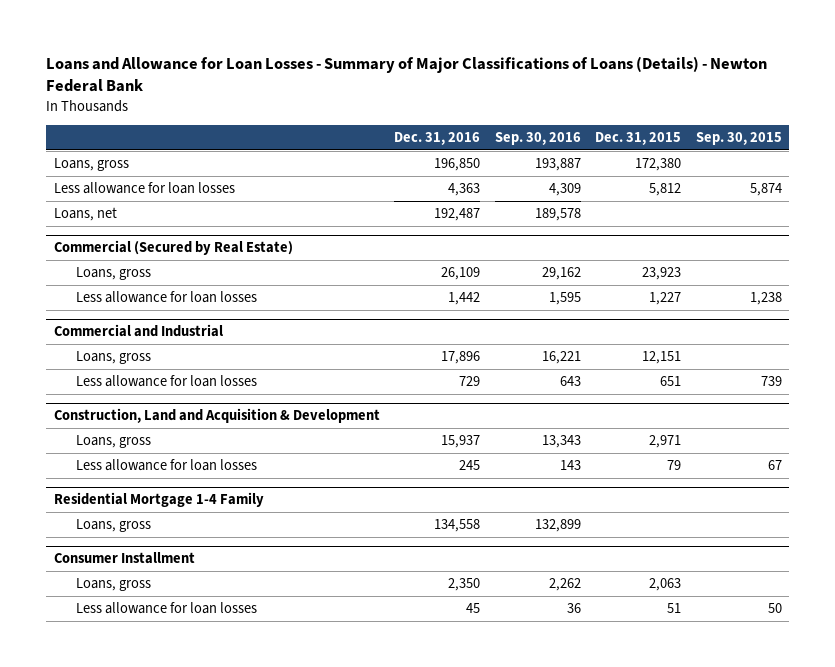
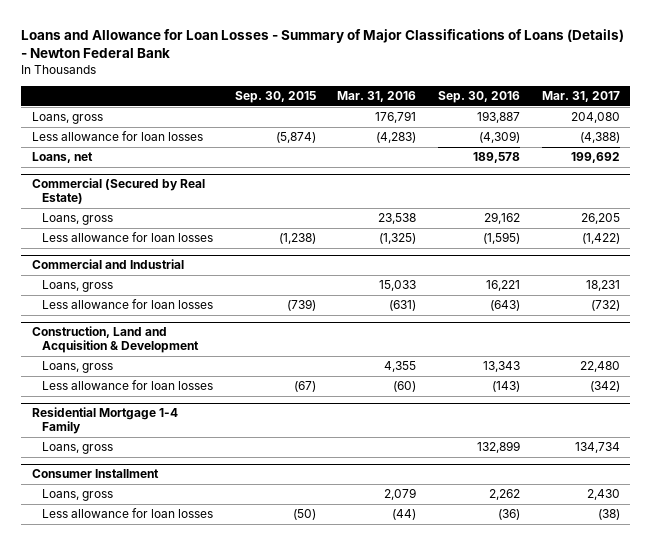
[394,132,481,146] Dec. 31, 2016 -> none
[595,132,682,146] Dec. 31, 2015 -> none
none -> [337,91,417,103] Mar. 31, 2016
none -> [541,91,620,103] Mar. 31, 2017
[548,183,581,197] 4,309 -> [478,131,520,144] (4,309)
[749,183,782,197] 5,874 -> [275,132,316,144] (5,874)
[548,292,581,306] 1,595 -> [482,232,520,245] (1,595)
[749,292,782,306] 1,238 -> [278,233,316,245] (1,238)
[559,376,581,387] 643 -> [489,300,520,312] (643)
[760,376,782,387] 739 -> [286,299,316,312] (739)
[559,460,581,471] 143 -> [491,381,520,393] (143)
[767,460,782,471] 67 -> [293,381,316,393] (67)
[566,603,581,614] 36 -> [497,509,520,521] (36)
[767,603,782,614] 50 -> [292,509,316,521] (50)

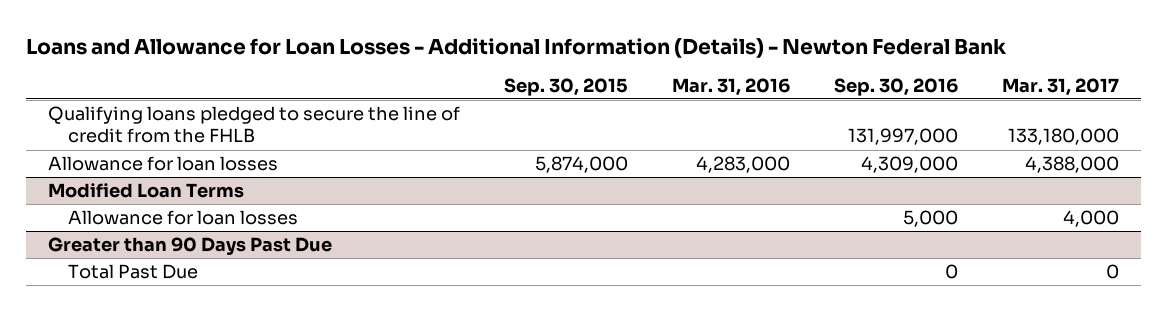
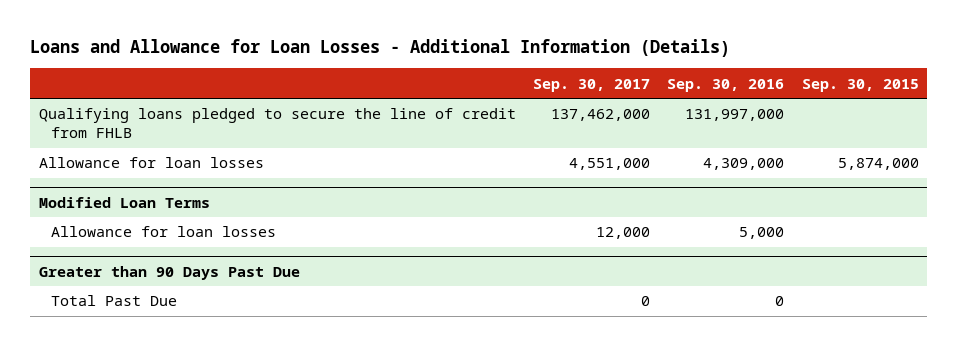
[26,37,1008,58] Loans and Allowance for Loan Losses - Additional Information (Details) - Newton Federal Bank -> [30,39,731,58] Loans and Allowance for Loan Losses - Additional Information (Details)
[672,77,791,96] Mar. 31, 2016 -> none
[1002,77,1120,96] Mar. 31, 2017 -> none
none -> [533,78,651,92] Sep. 30, 2017
[48,106,461,144] Qualifying loans pledged to secure the line of credit from the FHLB -> [38,108,516,139] Qualifying loans pledged to secure the line of credit from FHLB

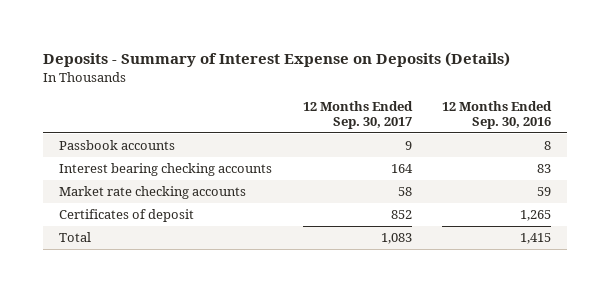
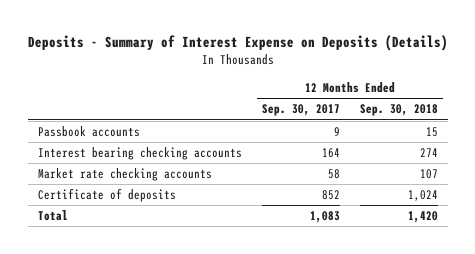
[442,100,553,130] 12 Months Ended Sep. 30, 2016 -> none
none -> [359,104,438,117] Sep. 30, 2018
[58,209,194,223] Certificates of deposit -> [37,188,176,203] Certificate of deposits

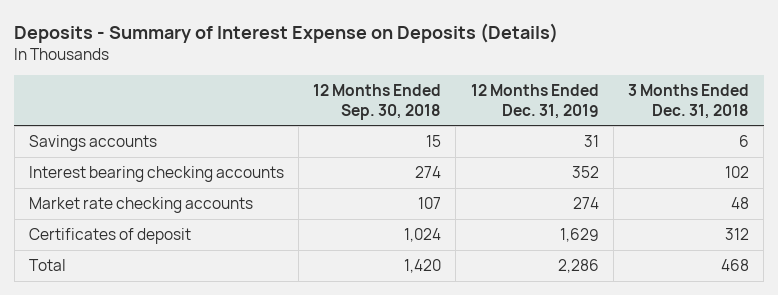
[261,104,340,117] Sep. 30, 2017 -> none
none -> [470,84,599,119] 12 Months Ended Dec. 31, 2019
none -> [627,84,749,119] 3 Months Ended Dec. 31, 2018
[37,126,140,138] Passbook accounts -> [29,135,158,152] Savings accounts
[37,188,176,203] Certificate of deposits -> [29,228,192,245] Certificates of deposit

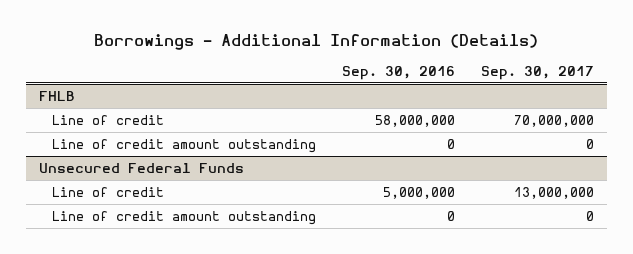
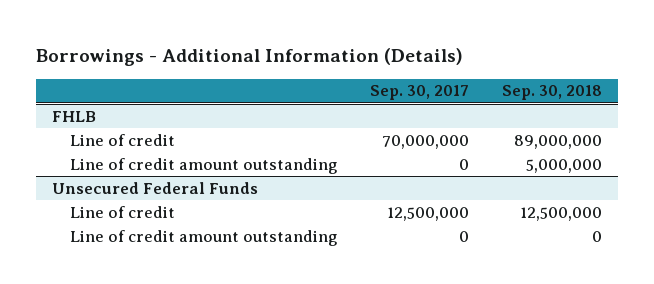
[341,65,455,80] Sep. 30, 2016 -> none
none -> [501,85,602,101] Sep. 30, 2018
[513,187,594,200] 13,000,000 -> [387,206,470,221] 12,500,000

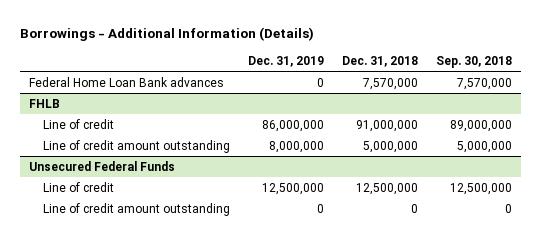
[370,85,470,101] Sep. 30, 2017 -> none
none -> [247,55,324,67] Dec. 31, 2019
none -> [341,55,418,67] Dec. 31, 2018
none -> [28,76,224,87] Federal Home Loan Bank advances

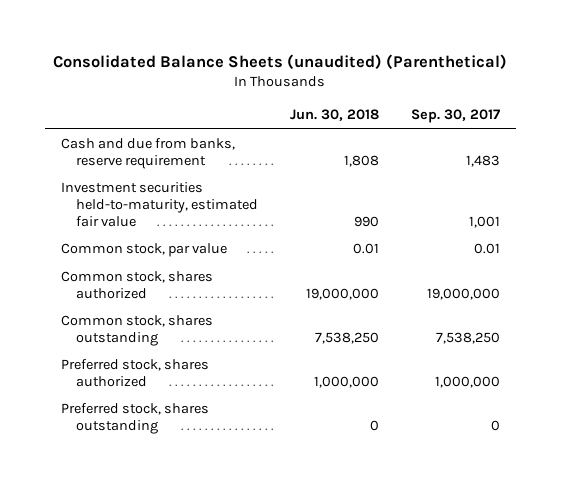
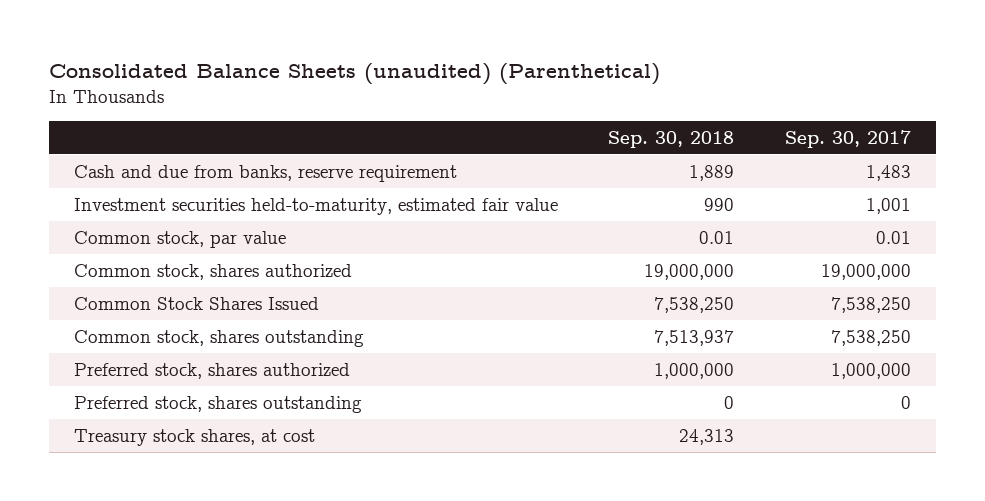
[290,109,380,122] Jun. 30, 2018 -> none
none -> [608,130,735,148] Sep. 30, 2018
none -> [74,296,320,310] Common Stock Shares Issued
none -> [74,428,316,446] Treasury stock shares, at cost

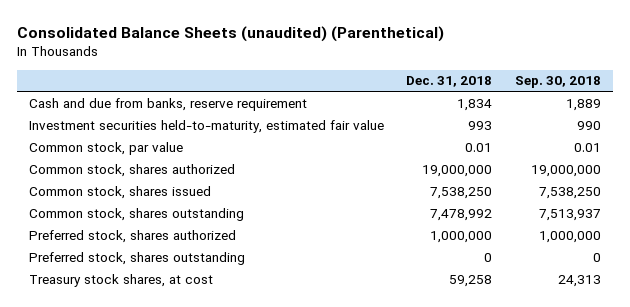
[784,129,911,148] Sep. 30, 2017 -> none
none -> [406,76,493,88] Dec. 31, 2018
[74,296,320,310] Common Stock Shares Issued -> [28,185,211,199] Common stock, shares issued

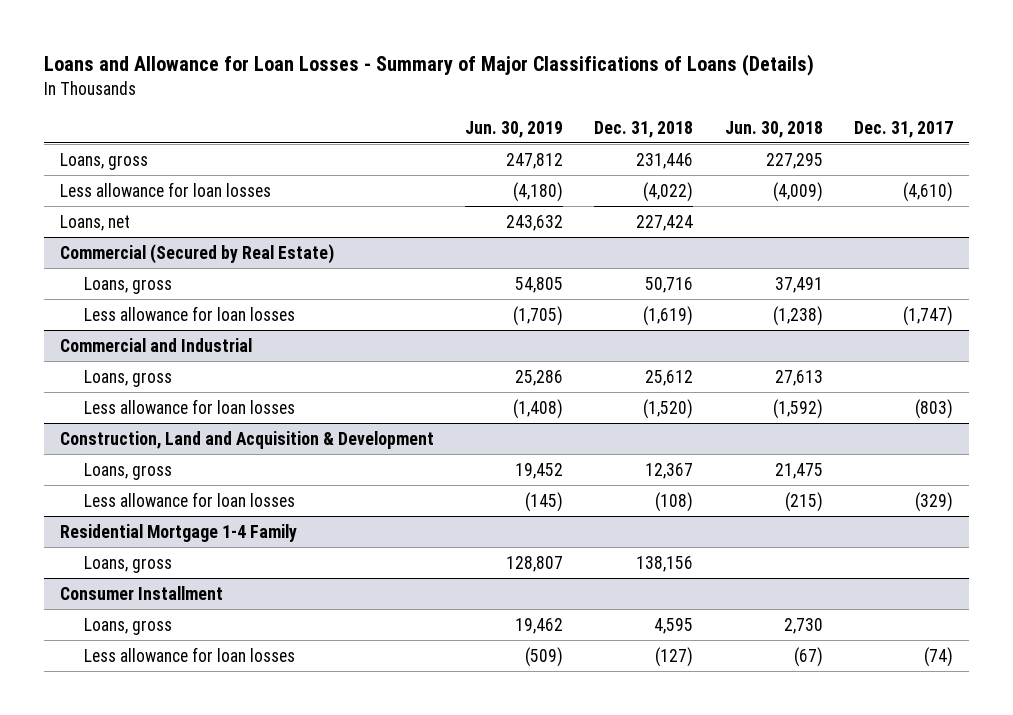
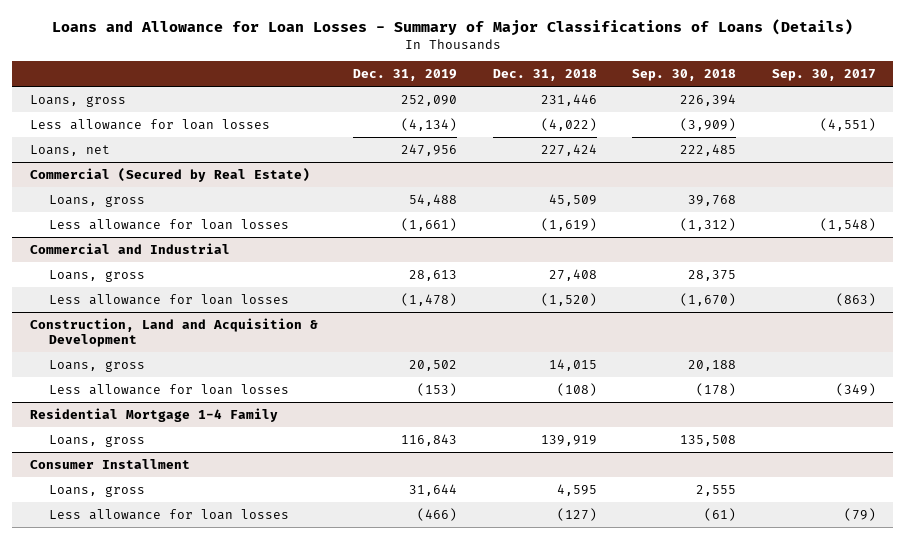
[465,120,564,138] Jun. 30, 2019 -> none
[724,120,823,138] Jun. 30, 2018 -> none
[854,120,954,138] Dec. 31, 2017 -> none
none -> [353,69,458,82] Dec. 31, 2019
none -> [632,69,737,82] Sep. 30, 2018
none -> [771,69,876,82] Sep. 30, 2017
[645,276,694,293] 50,716 -> [548,193,597,206] 45,509
[645,369,694,386] 25,612 -> [548,268,597,281] 27,408
[645,462,694,479] 12,367 -> [548,358,597,371] 14,015
[636,555,694,572] 138,156 -> [540,434,597,446] 139,919

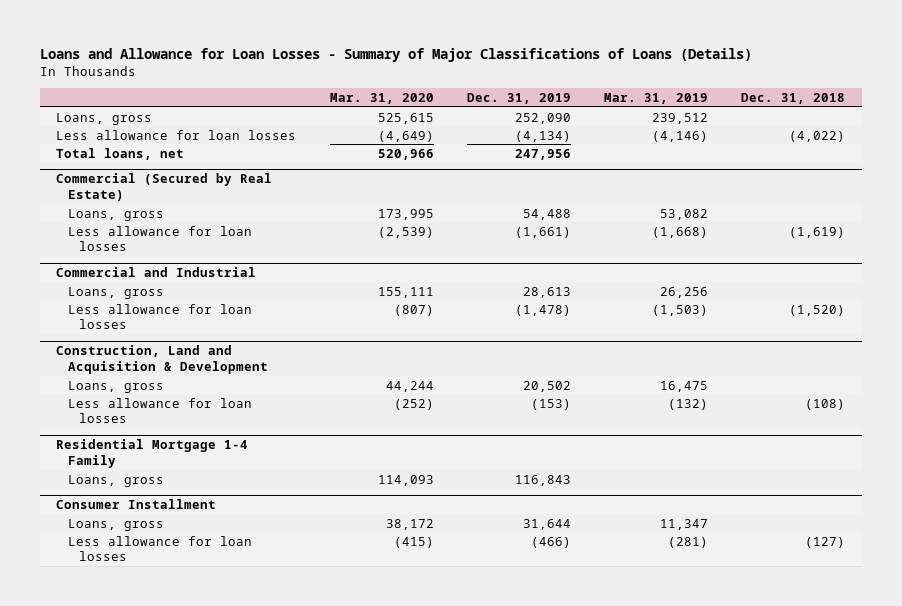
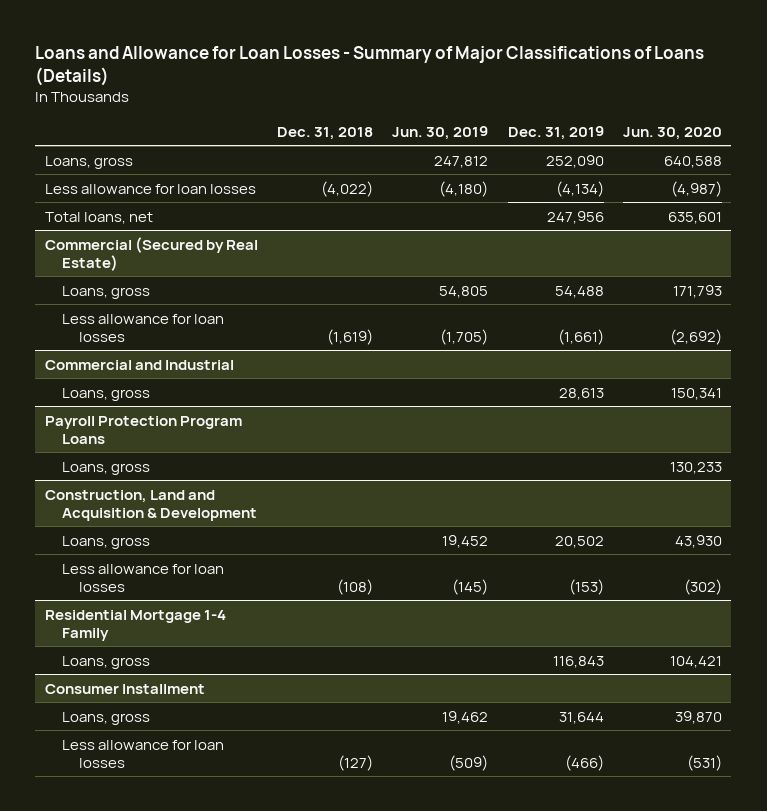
[329,92,434,104] Mar. 31, 2020 -> none
[604,92,709,104] Mar. 31, 2019 -> none
none -> [392,125,489,140] Jun. 30, 2019
none -> [622,126,722,140] Jun. 30, 2020
[67,303,252,330] Less allowance for loan losses -> none
none -> [44,415,242,444] Payroll Protection Program Loans
none -> [62,461,151,475] Loans, gross

